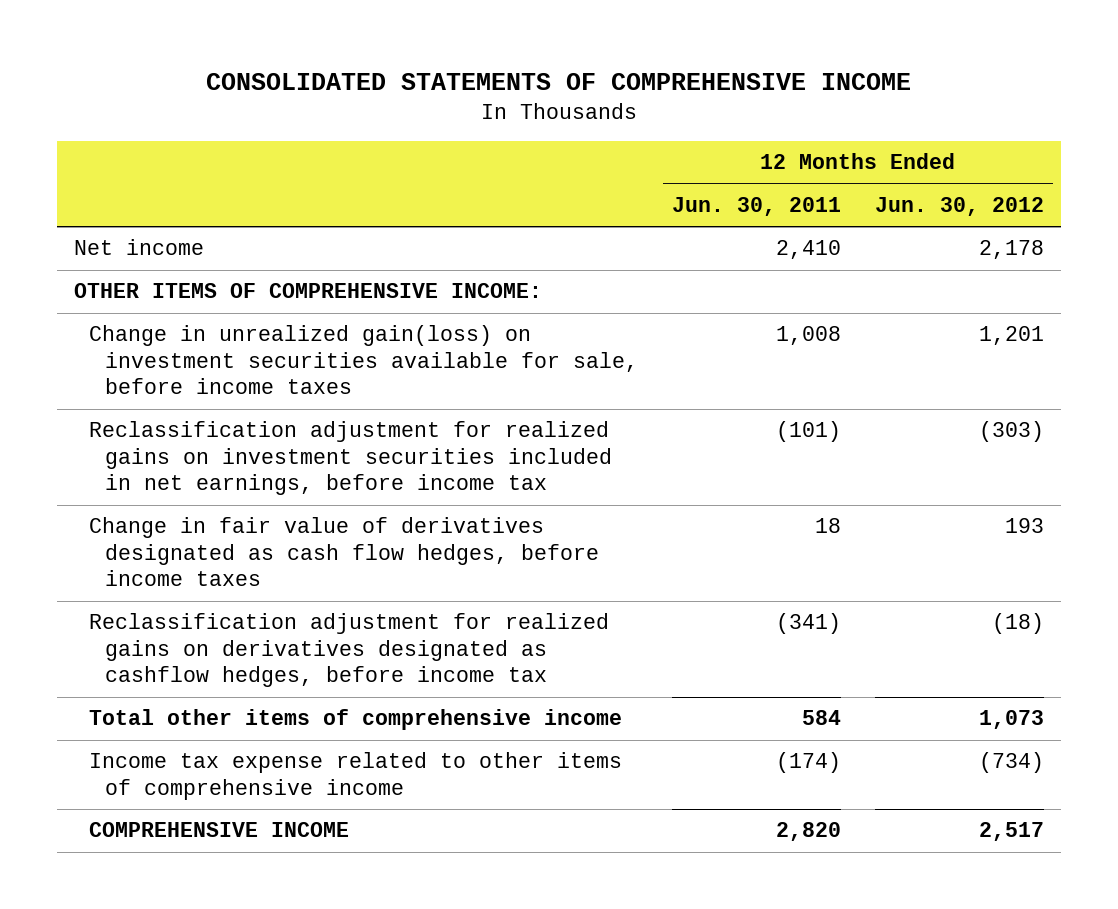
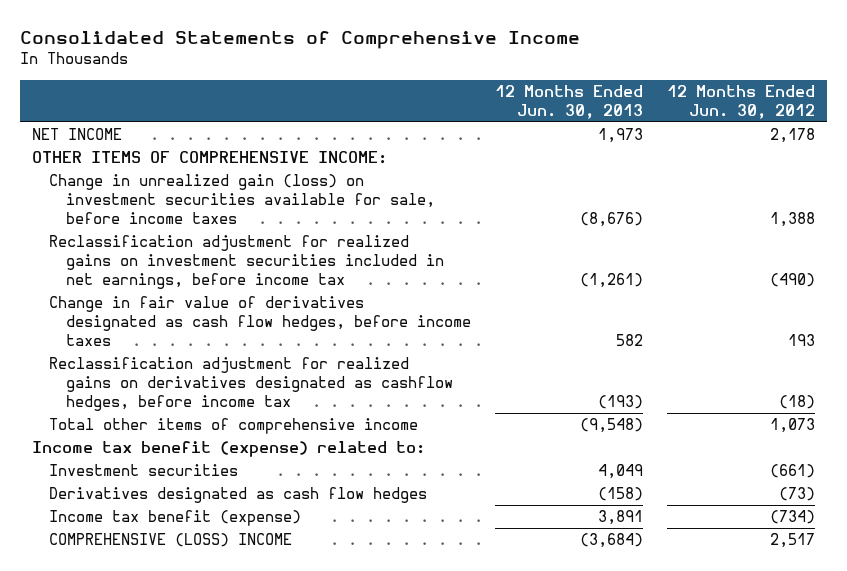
[205,73,911,91] CONSOLIDATED STATEMENTS OF COMPREHENSIVE INCOME -> [20,30,581,49] Consolidated Statements of Comprehensive Income
[671,197,841,217] Jun. 30, 2011 -> none
none -> [495,85,644,119] 12 Months Ended Jun. 30, 2013
[73,239,204,256] Net income -> [32,128,123,141] NET INCOME
[89,325,638,395] Change in unrealized gain(loss) on investment securities available for sale, before income taxes -> [49,174,436,224] Change in unrealized gain (loss) on investment securities available for sale, before income taxes
[979,326,1045,346] 1,201 -> [770,211,816,227] 1,388
[979,421,1045,443] (303) -> [770,272,816,287] (490)
none -> [32,441,426,458] Income tax benefit (expense) related to:
none -> [49,464,239,477] Investment securities
none -> [49,487,428,504] Derivatives designated as cash flow hedges
[89,752,623,800] Income tax expense related to other items of comprehensive income -> [49,510,302,527] Income tax benefit (expense)
[89,822,350,838] COMPREHENSIVE INCOME -> [49,533,293,548] COMPREHENSIVE (LOSS) INCOME

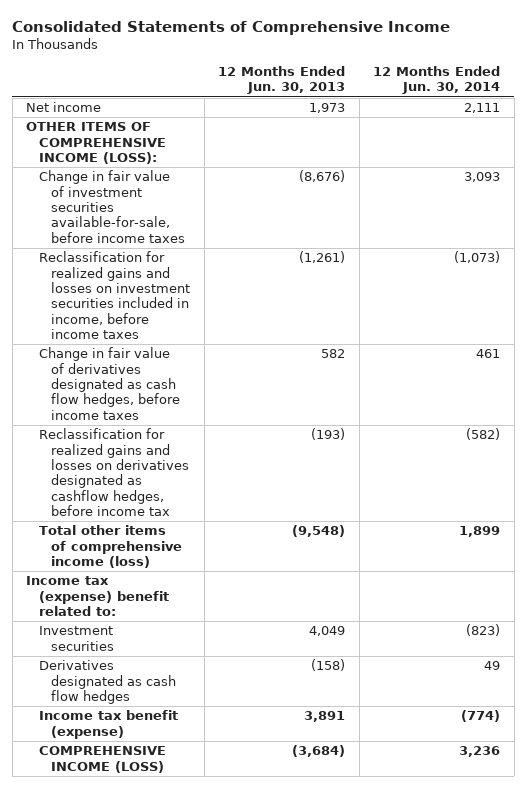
[667,85,816,119] 12 Months Ended Jun. 30, 2012 -> none
none -> [373,66,501,95] 12 Months Ended Jun. 30, 2014
[32,128,123,141] NET INCOME -> [26,102,102,113] Net income
[32,151,388,165] OTHER ITEMS OF COMPREHENSIVE INCOME: -> [26,122,166,164] OTHER ITEMS OF COMPREHENSIVE INCOME (LOSS):
[49,174,436,224] Change in unrealized gain (loss) on investment securities available for sale, before income taxes -> [38,170,186,243] Change in fair value of investment securities available-for-sale, before income taxes
[49,235,445,289] Reclassification adjustment for realized gains on investment securities included in net earnings, before income tax -> [38,251,191,339] Reclassification for realized gains and losses on investment securities included in income, before income taxes
[49,357,454,411] Reclassification adjustment for realized gains on derivatives designated as cashflow hedges, before income tax -> [38,428,190,516] Reclassification for realized gains and losses on derivatives designated as cashflow hedges, before income tax
[49,418,419,435] Total other items of comprehensive income -> [38,525,183,568] Total other items of comprehensive income (loss)
[32,441,426,458] Income tax benefit (expense) related to: -> [26,576,169,616] Income tax (expense) benefit related to:
[49,533,293,548] COMPREHENSIVE (LOSS) INCOME -> [38,746,166,773] COMPREHENSIVE INCOME (LOSS)

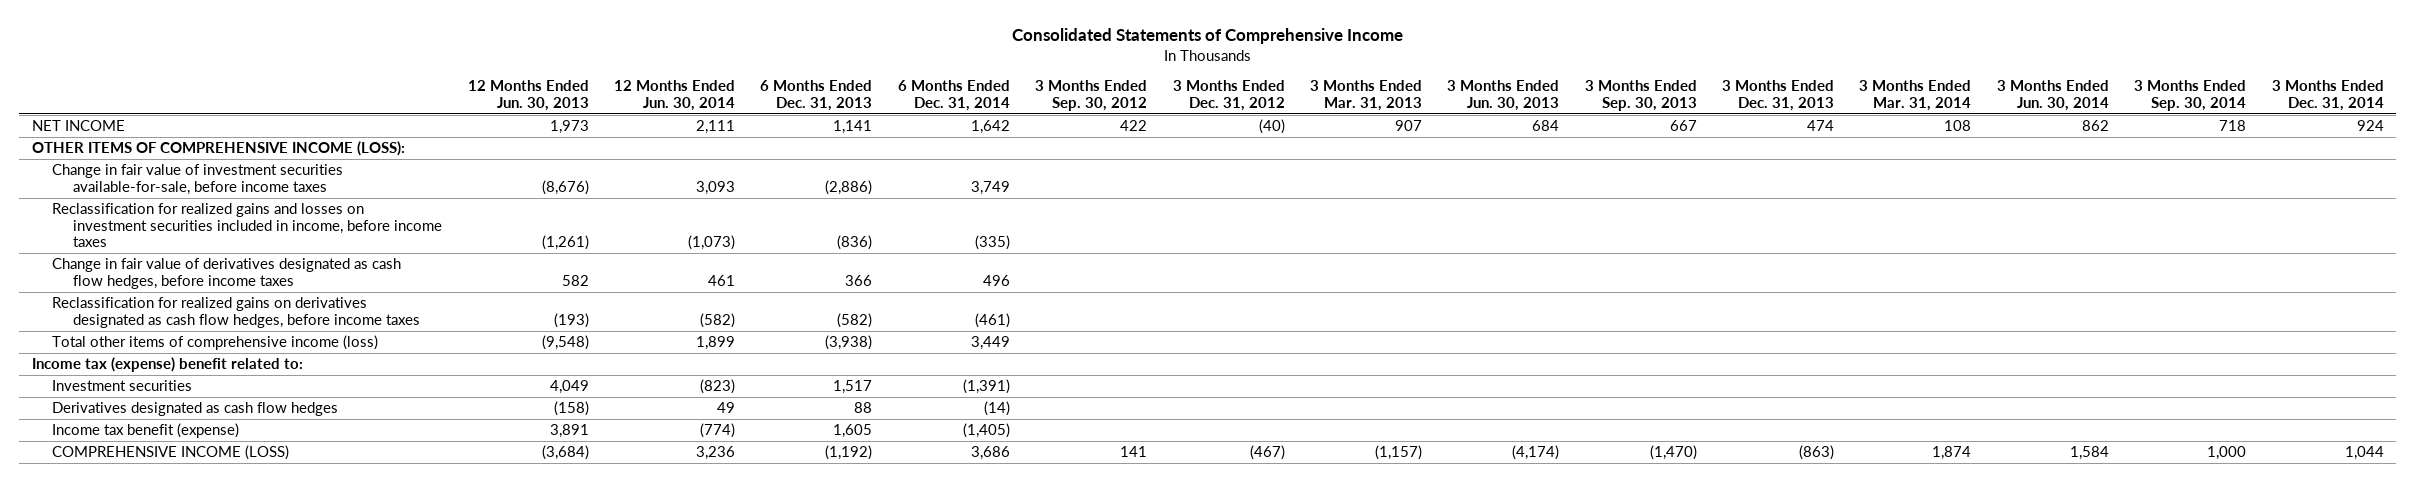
none -> [760,80,873,111] 6 Months Ended Dec. 31, 2013
none -> [897,80,1010,111] 6 Months Ended Dec. 31, 2014
none -> [1035,80,1148,111] 3 Months Ended Sep. 30, 2012
none -> [1172,80,1285,111] 3 Months Ended Dec. 31, 2012
none -> [1309,80,1422,111] 3 Months Ended Mar. 31, 2013
none -> [1447,80,1560,111] 3 Months Ended Jun. 30, 2013
none -> [1584,80,1697,111] 3 Months Ended Sep. 30, 2013
none -> [1722,80,1835,111] 3 Months Ended Dec. 31, 2013
none -> [1859,80,1972,111] 3 Months Ended Mar. 31, 2014
none -> [1996,80,2109,111] 3 Months Ended Jun. 30, 2014
none -> [2134,80,2247,111] 3 Months Ended Sep. 30, 2014
none -> [2271,80,2384,111] 3 Months Ended Dec. 31, 2014
[26,102,102,113] Net income -> [31,120,125,132] NET INCOME
[38,428,190,516] Reclassification for realized gains and losses on derivatives designated as cashflow hedges, before income tax -> [52,297,421,328] Reclassification for realized gains on derivatives designated as cash flow hedges, before income taxes

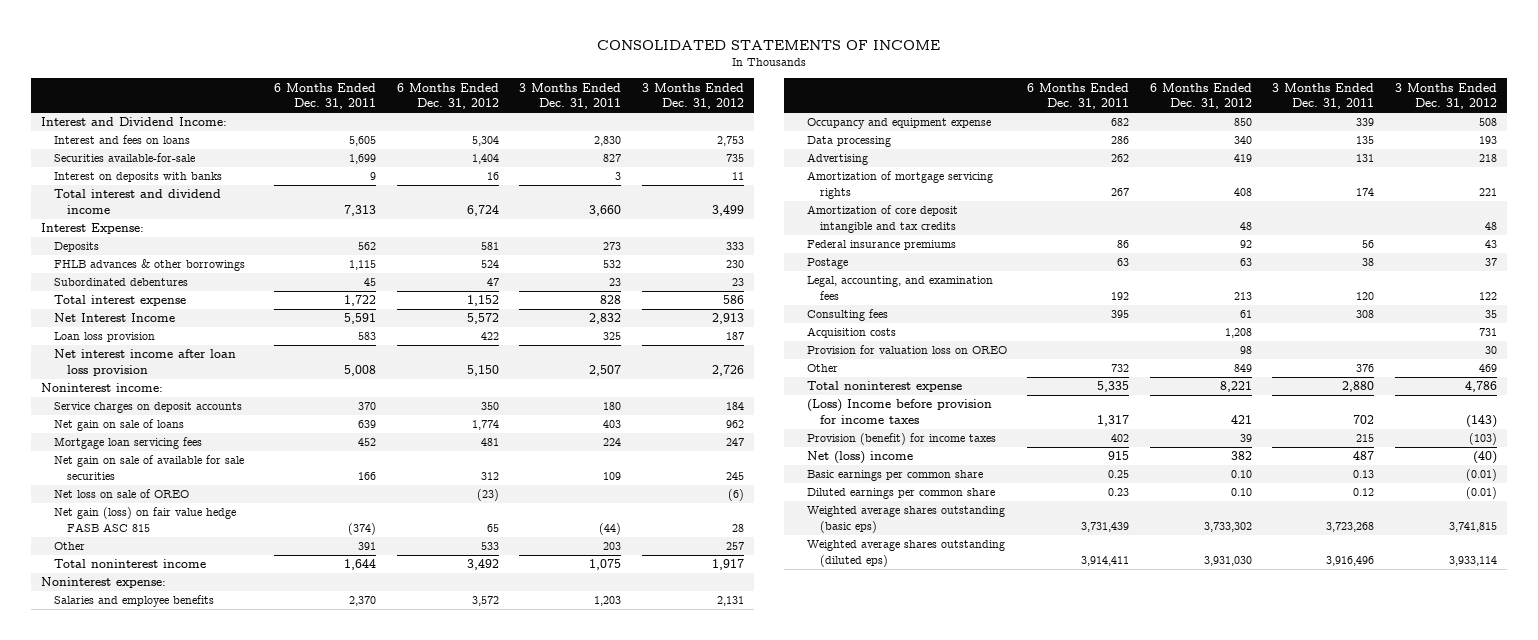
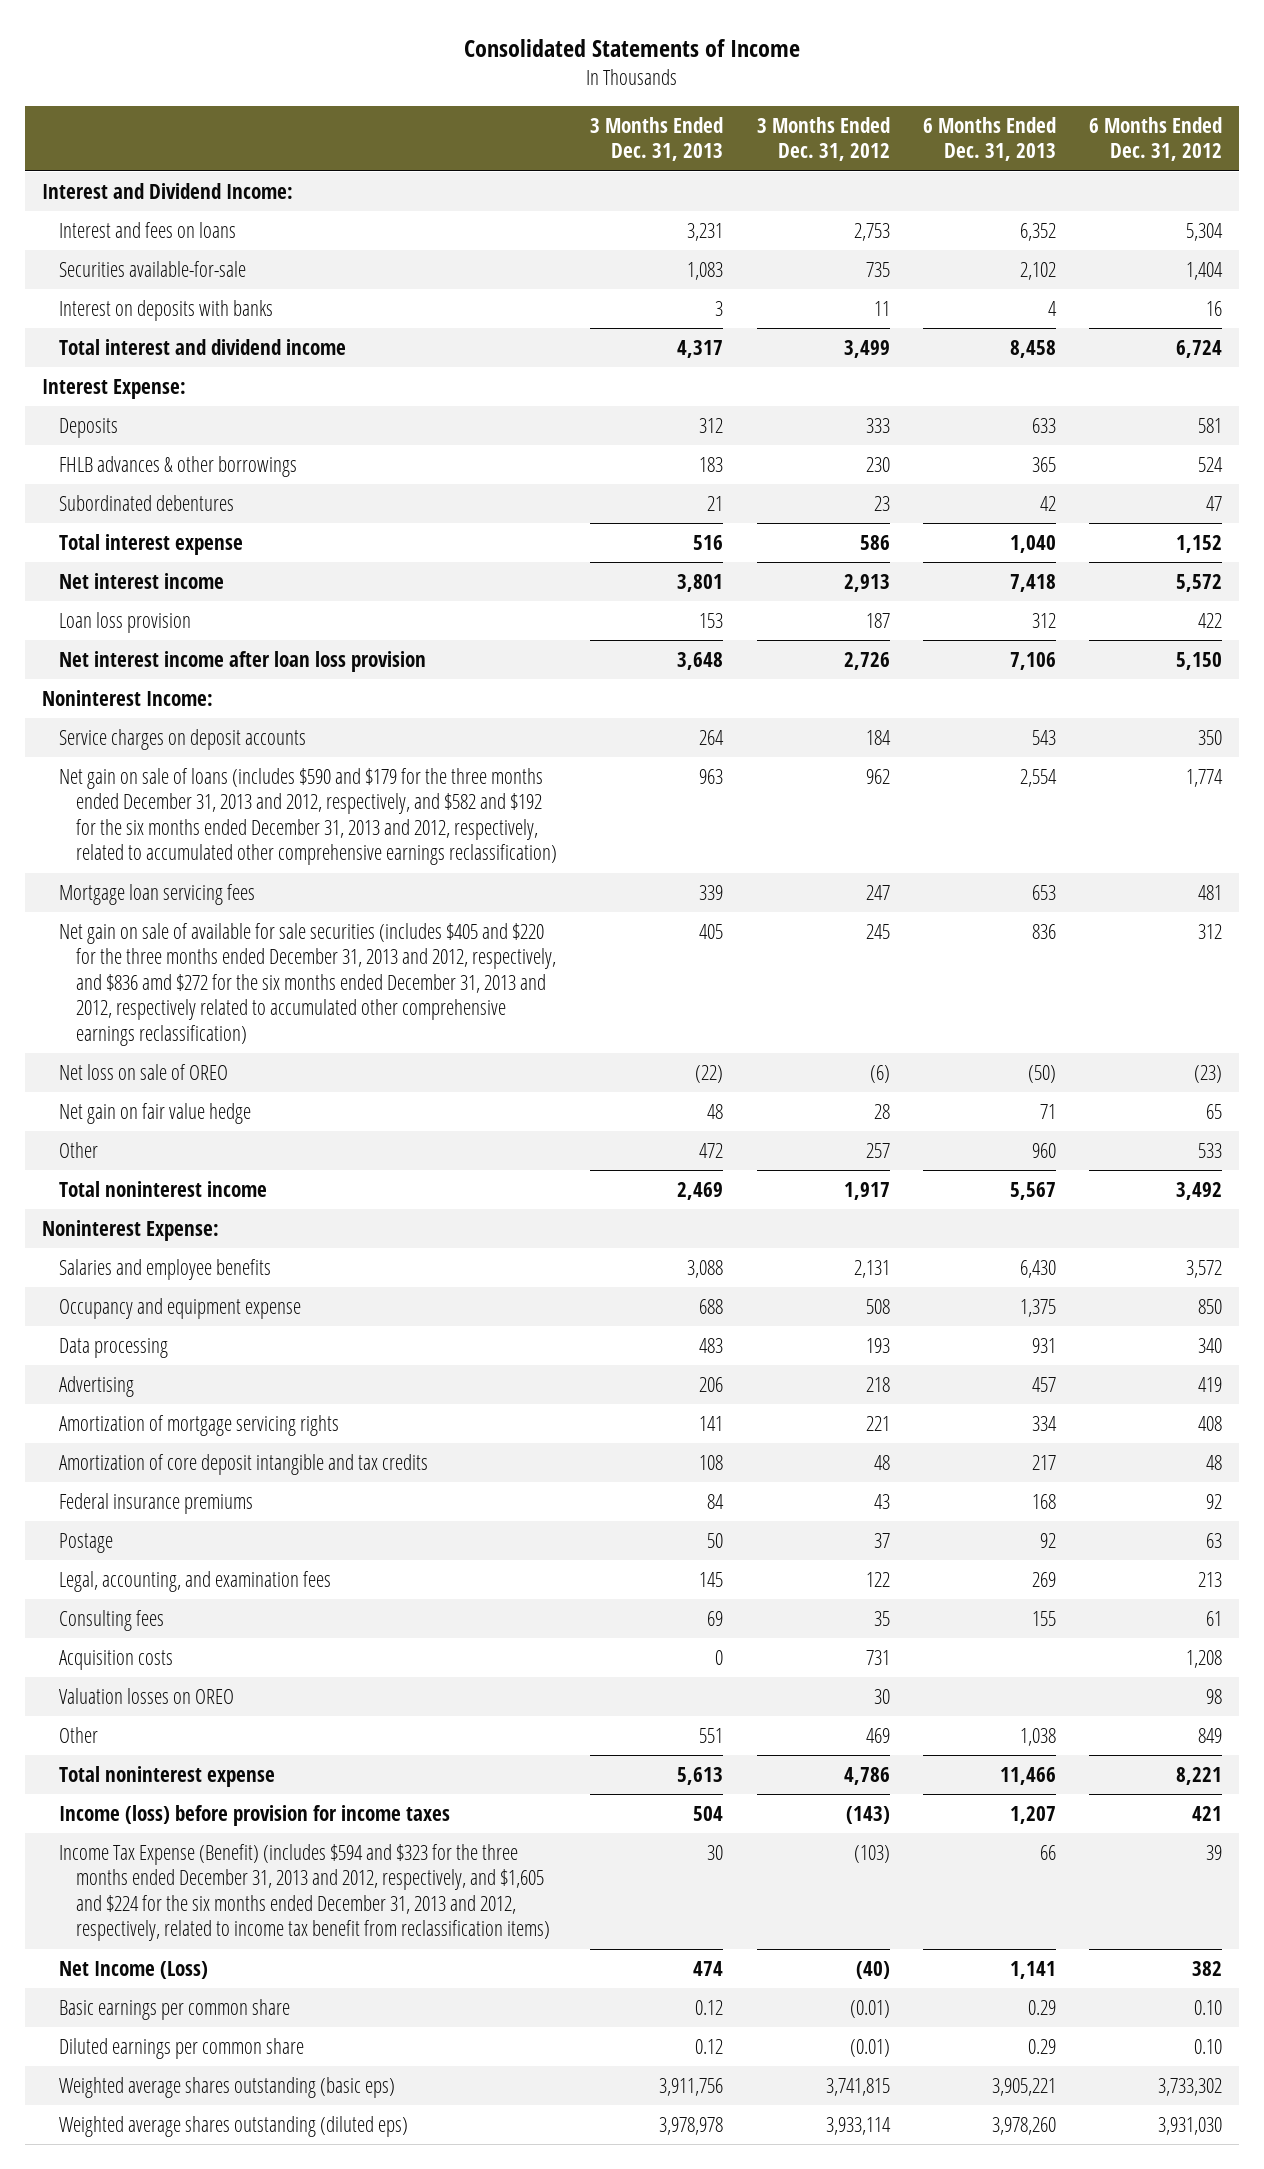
[596,39,940,50] CONSOLIDATED STATEMENTS OF INCOME -> [463,39,800,58] Consolidated Statements of Income
[274,82,377,110] 6 Months Ended Dec. 31, 2011 -> none
[519,82,622,110] 3 Months Ended Dec. 31, 2011 -> none
none -> [590,116,724,162] 3 Months Ended Dec. 31, 2013
none -> [922,116,1056,162] 6 Months Ended Dec. 31, 2013
[53,313,175,323] Net Interest Income -> [58,572,224,589] Net interest income
[41,383,164,393] Noninterest income: -> [41,689,213,706] Noninterest Income:
[53,419,184,432] Net gain on sale of loans -> [58,767,557,866] Net gain on sale of loans (includes $590 and $179 for the three months ended December 31, 2013 and 2012, respectively, and $582 and $192 for the six months ended December 31, 2013 and 2012, respectively, related to accumulated other comprehensive earnings reclassification)
[53,455,244,480] Net gain on sale of available for sale securities -> [58,922,556,1046] Net gain on sale of available for sale securities (includes $405 and $220 for the three months ended December 31, 2013 and 2012, respectively, and $836 amd $272 for the six months ended December 31, 2013 and 2012, respectively related to accumulated other comprehensive earnings reclassification)
[53,507,236,532] Net gain (loss) on fair value hedge FASB ASC 815 -> [58,1102,251,1124] Net gain on fair value hedge
[41,577,167,589] Noninterest expense: -> [41,1219,219,1241] Noninterest Expense:
[807,345,1008,355] Provision for valuation loss on OREO -> [58,1687,234,1704] Valuation losses on OREO
[807,399,993,424] (Loss) Income before provision for income taxes -> [58,1804,450,1826] Income (loss) before provision for income taxes
[807,433,997,446] Provision (benefit) for income taxes -> [58,1843,550,1942] Income Tax Expense (Benefit) (includes $594 and $323 for the three months ended December 31, 2013 and 2012, respectively, and $1,605 and $224 for the six months ended December 31, 2013 and 2012, respectively, related to income tax benefit from reclassification items)
[807,451,914,465] Net (loss) income -> [58,1960,208,1979] Net Income (Loss)

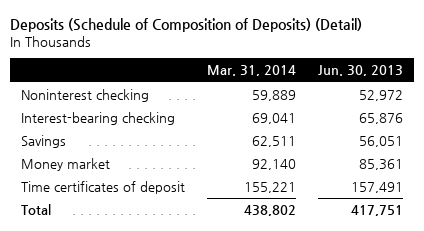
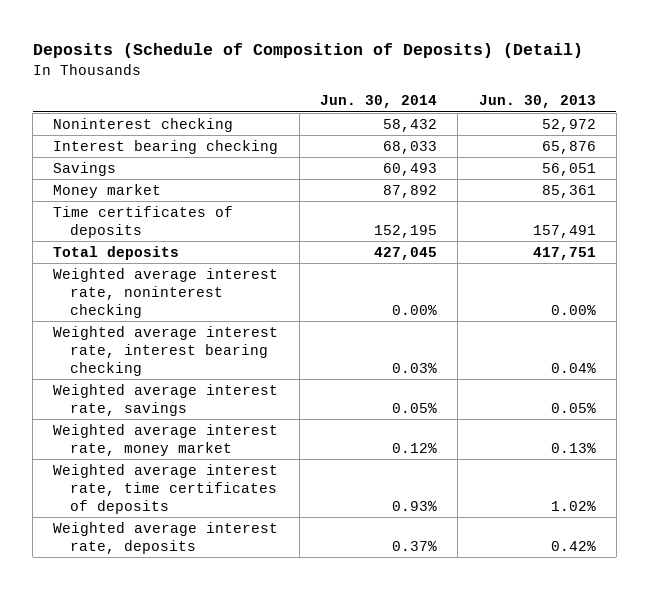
[207,65,297,77] Mar. 31, 2014 -> none
none -> [319,95,437,109] Jun. 30, 2014
[21,111,176,125] Interest-bearing checking -> [53,139,279,154] Interest bearing checking
[21,180,186,194] Time certificates of deposit -> [53,205,234,238] Time certificates of deposits
[21,203,52,215] Total -> [53,245,180,260] Total deposits
none -> [53,267,279,318] Weighted average interest rate, noninterest checking
none -> [53,325,279,376] Weighted average interest rate, interest bearing checking
none -> [53,383,279,416] Weighted average interest rate, savings
none -> [53,423,279,456] Weighted average interest rate, money market
none -> [53,463,279,514] Weighted average interest rate, time certificates of deposits
none -> [53,521,279,554] Weighted average interest rate, deposits

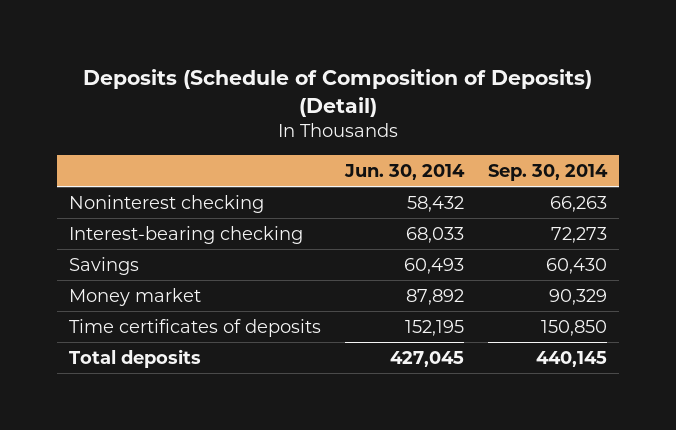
[478,95,596,109] Jun. 30, 2013 -> none
none -> [488,164,609,182] Sep. 30, 2014
[53,139,279,154] Interest bearing checking -> [69,225,304,244] Interest-bearing checking
[53,267,279,318] Weighted average interest rate, noninterest checking -> none
[53,325,279,376] Weighted average interest rate, interest bearing checking -> none
[53,383,279,416] Weighted average interest rate, savings -> none
[53,423,279,456] Weighted average interest rate, money market -> none
[53,463,279,514] Weighted average interest rate, time certificates of deposits -> none
[53,521,279,554] Weighted average interest rate, deposits -> none

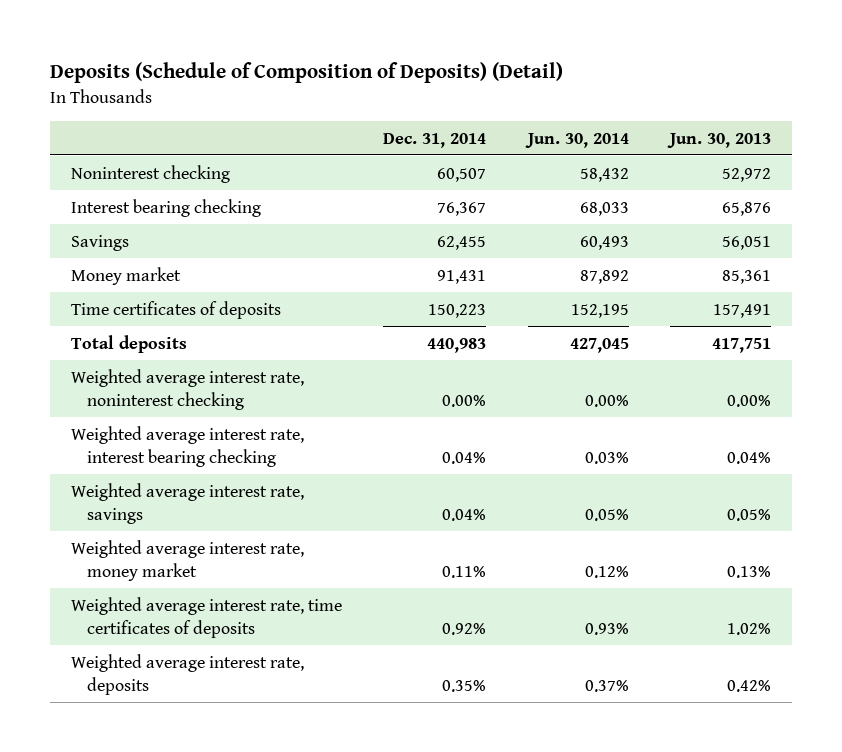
[488,164,609,182] Sep. 30, 2014 -> none
none -> [383,132,487,148] Dec. 31, 2014
none -> [667,132,772,148] Jun. 30, 2013
[69,225,304,244] Interest-bearing checking -> [70,198,261,217] Interest bearing checking
none -> [70,368,304,411] Weighted average interest rate, noninterest checking
none -> [70,425,304,468] Weighted average interest rate, interest bearing checking
none -> [70,482,304,525] Weighted average interest rate, savings
none -> [70,539,304,582] Weighted average interest rate, money market
none -> [70,596,342,639] Weighted average interest rate, time certificates of deposits
none -> [70,653,304,696] Weighted average interest rate, deposits

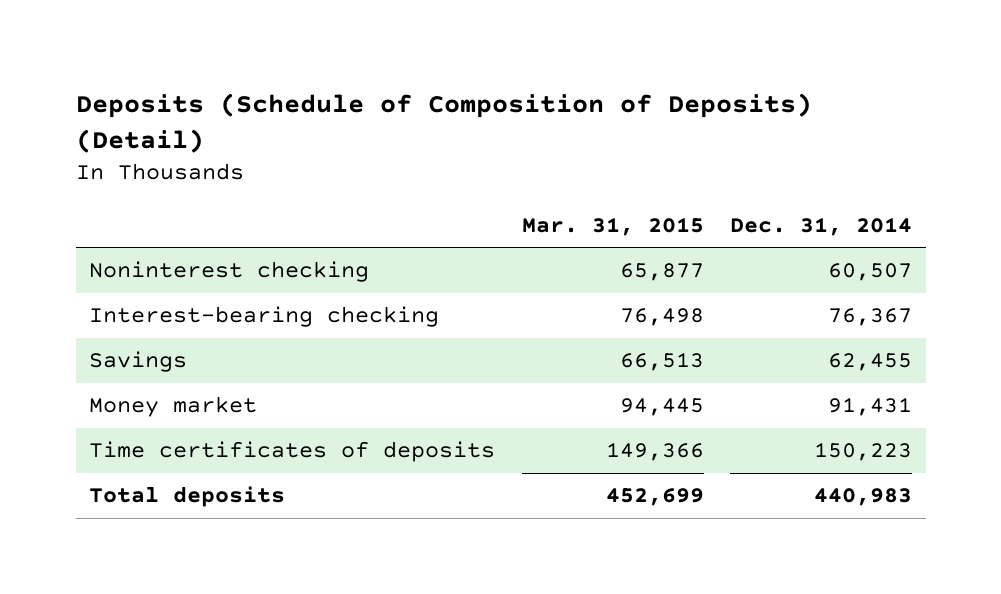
[524,132,629,148] Jun. 30, 2014 -> none
[667,132,772,148] Jun. 30, 2013 -> none
none -> [521,216,704,236] Mar. 31, 2015
[70,198,261,217] Interest bearing checking -> [88,306,439,328] Interest-bearing checking
[70,368,304,411] Weighted average interest rate, noninterest checking -> none
[70,425,304,468] Weighted average interest rate, interest bearing checking -> none
[70,482,304,525] Weighted average interest rate, savings -> none
[70,539,304,582] Weighted average interest rate, money market -> none
[70,596,342,639] Weighted average interest rate, time certificates of deposits -> none
[70,653,304,696] Weighted average interest rate, deposits -> none

